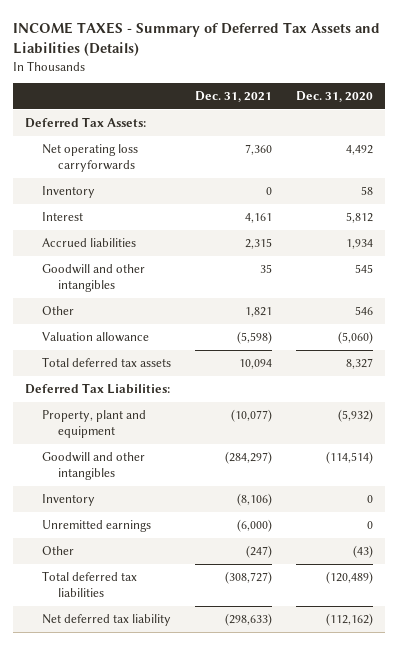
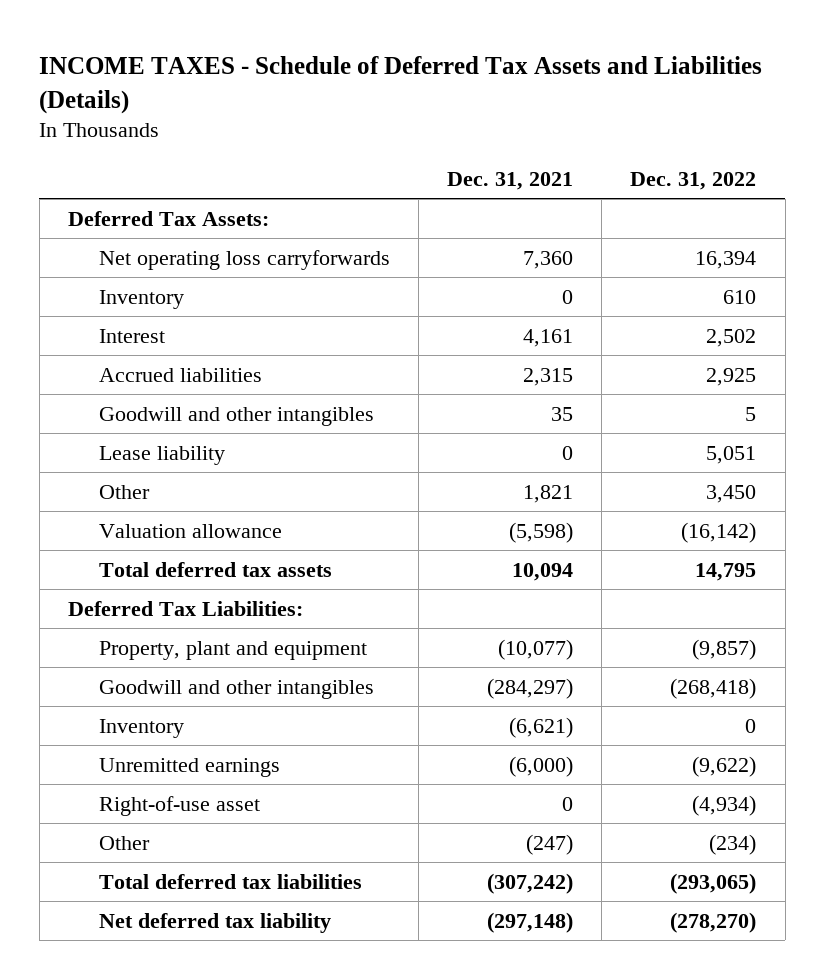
[13,22,381,57] INCOME TAXES - Summary of Deferred Tax Assets and Liabilities (Details) -> [39,55,763,114] INCOME TAXES - Schedule of Deferred Tax Assets and Liabilities (Details)
[295,91,373,103] Dec. 31, 2020 -> none
none -> [630,171,757,190] Dec. 31, 2022
none -> [98,445,225,465] Lease liability
[236,492,272,506] (8,106) -> [508,716,573,738] (6,621)
none -> [98,795,260,816] Right-of-use asset
[224,570,272,584] (308,727) -> [486,872,573,894] (307,242)
[224,612,272,626] (298,633) -> [486,911,573,933] (297,148)

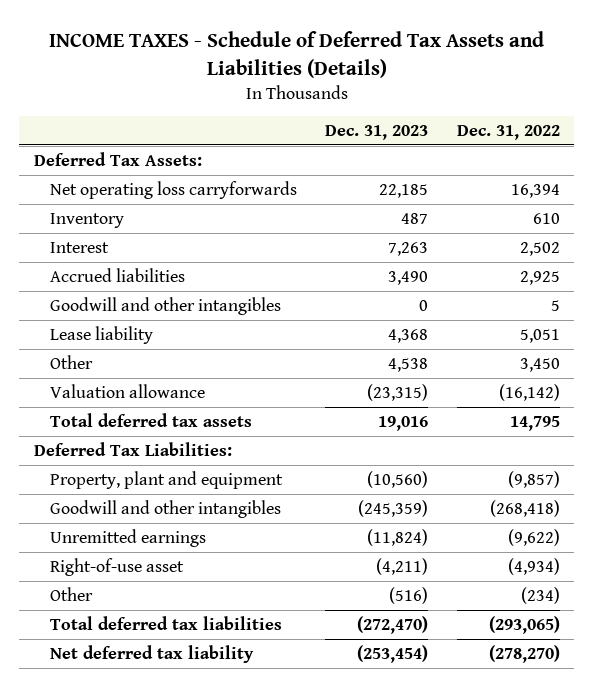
[446,171,573,190] Dec. 31, 2021 -> none
none -> [325,125,429,141] Dec. 31, 2023
[98,718,184,738] Inventory -> none

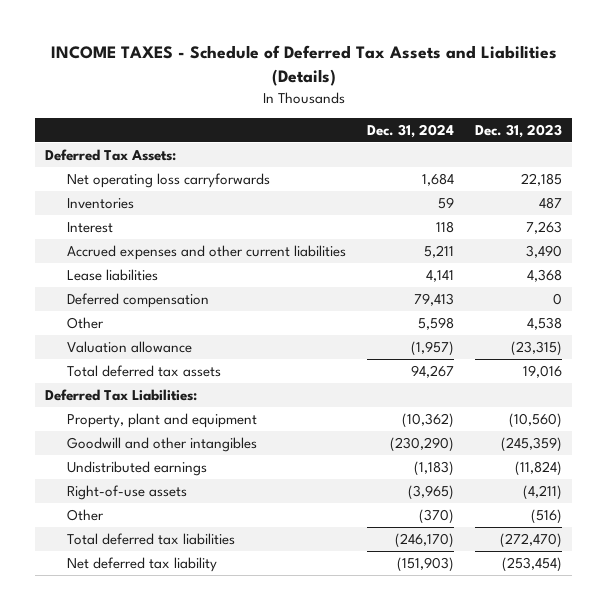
[456,125,560,141] Dec. 31, 2022 -> none
none -> [366,123,454,138] Dec. 31, 2024
[50,212,125,228] Inventory -> [67,197,135,209] Inventories
[50,296,282,315] Goodwill and other intangibles -> none
[50,267,186,282] Accrued liabilities -> [67,244,347,260] Accrued expenses and other current liabilities
[50,325,154,344] Lease liability -> [67,268,159,281] Lease liabilities
none -> [67,292,210,308] Deferred compensation
[50,528,207,547] Unremitted earnings -> [67,460,208,476] Undistributed earnings
[50,557,185,576] Right-of-use asset -> [67,484,188,500] Right-of-use assets

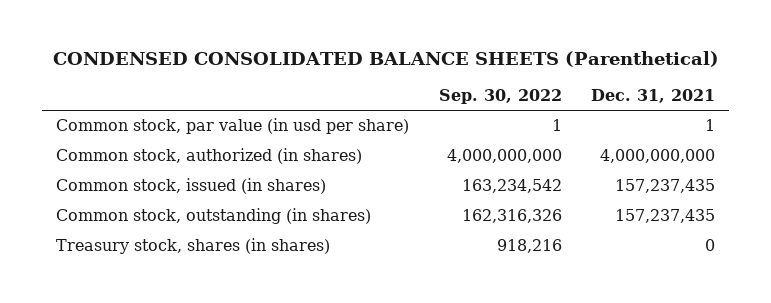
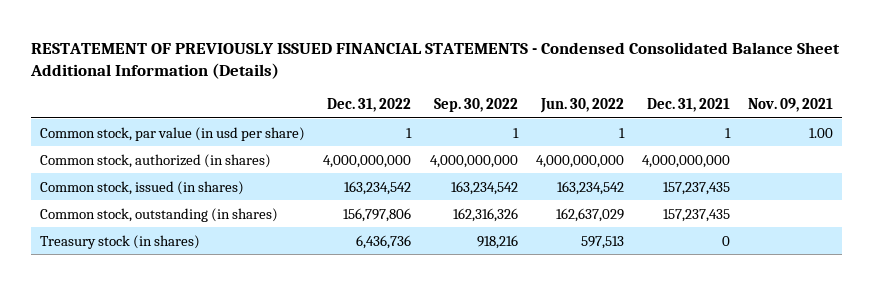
[52,51,719,68] CONDENSED CONSOLIDATED BALANCE SHEETS (Parenthetical) -> [30,41,841,80] RESTATEMENT OF PREVIOUSLY ISSUED FINANCIAL STATEMENTS - Condensed Consolidated Balance Sheet Additional Information (Details)
none -> [327,98,412,113] Dec. 31, 2022
none -> [539,98,624,114] Jun. 30, 2022
none -> [748,98,834,113] Nov. 09, 2021
[56,238,331,255] Treasury stock, shares (in shares) -> [40,234,201,249] Treasury stock (in shares)

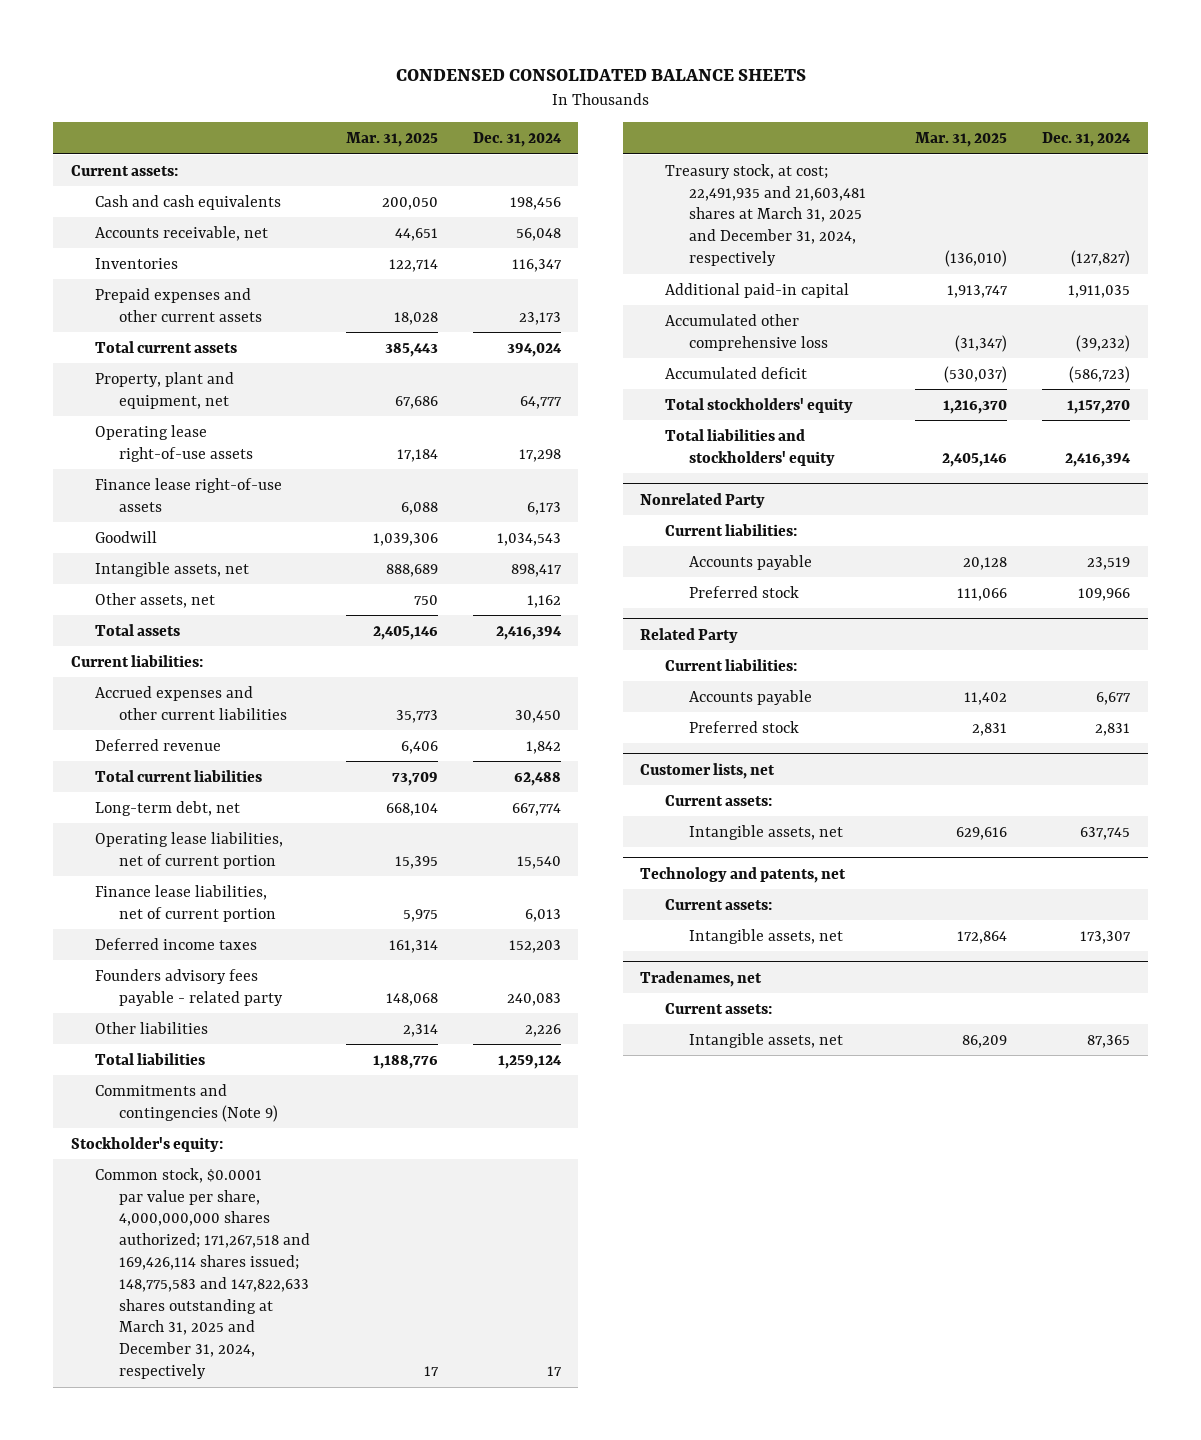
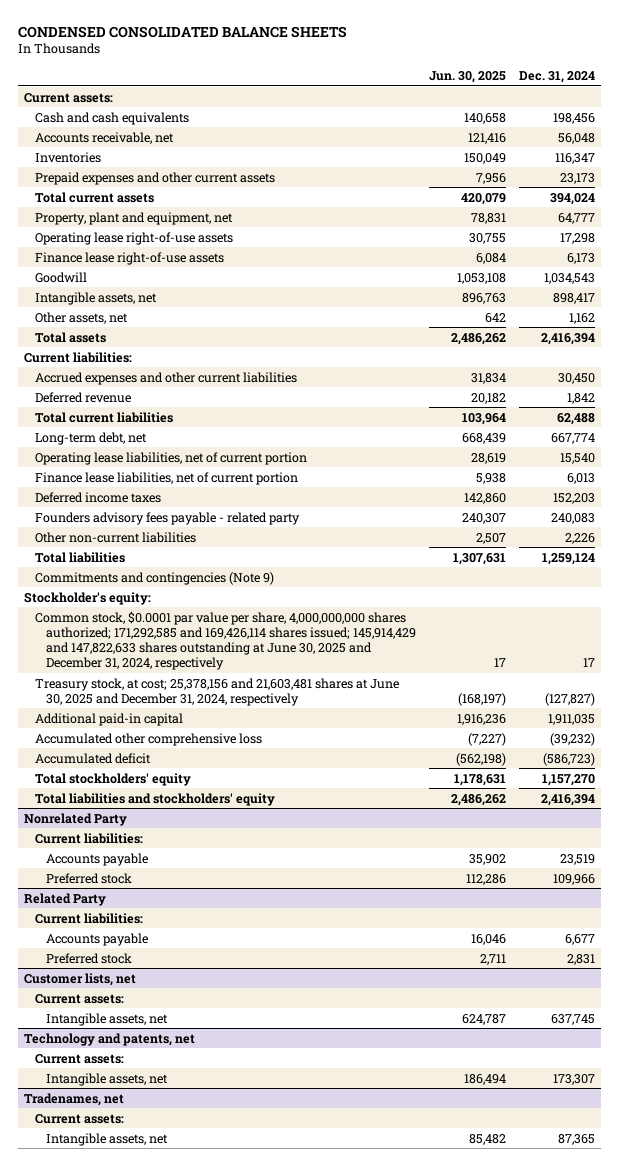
[345,132,438,148] Mar. 31, 2025 -> none
none -> [428,71,506,84] Jun. 30, 2025
[95,1021,209,1034] Other liabilities -> [35,531,197,543] Other non-current liabilities
[95,1167,311,1379] Common stock, $0.0001 par value per share, 4,000,000,000 shares authorized; 171,267,518 and 169,426,114 shares issued; 148,775,583 and 147,822,633 shares outstanding at March 31, 2025 and December 31, 2024, respectively -> [35,610,417,670] Common stock, $0.0001 par value per share, 4,000,000,000 shares authorized; 171,292,585 and 169,426,114 shares issued; 145,914,429 and 147,822,633 shares outstanding at June 30, 2025 and December 31, 2024, respectively
[664,163,866,266] Treasury stock, at cost; 22,491,935 and 21,603,481 shares at March 31, 2025 and December 31, 2024, respectively -> [35,677,400,706] Treasury stock, at cost; 25,378,156 and 21,603,481 shares at June 30, 2025 and December 31, 2024, respectively

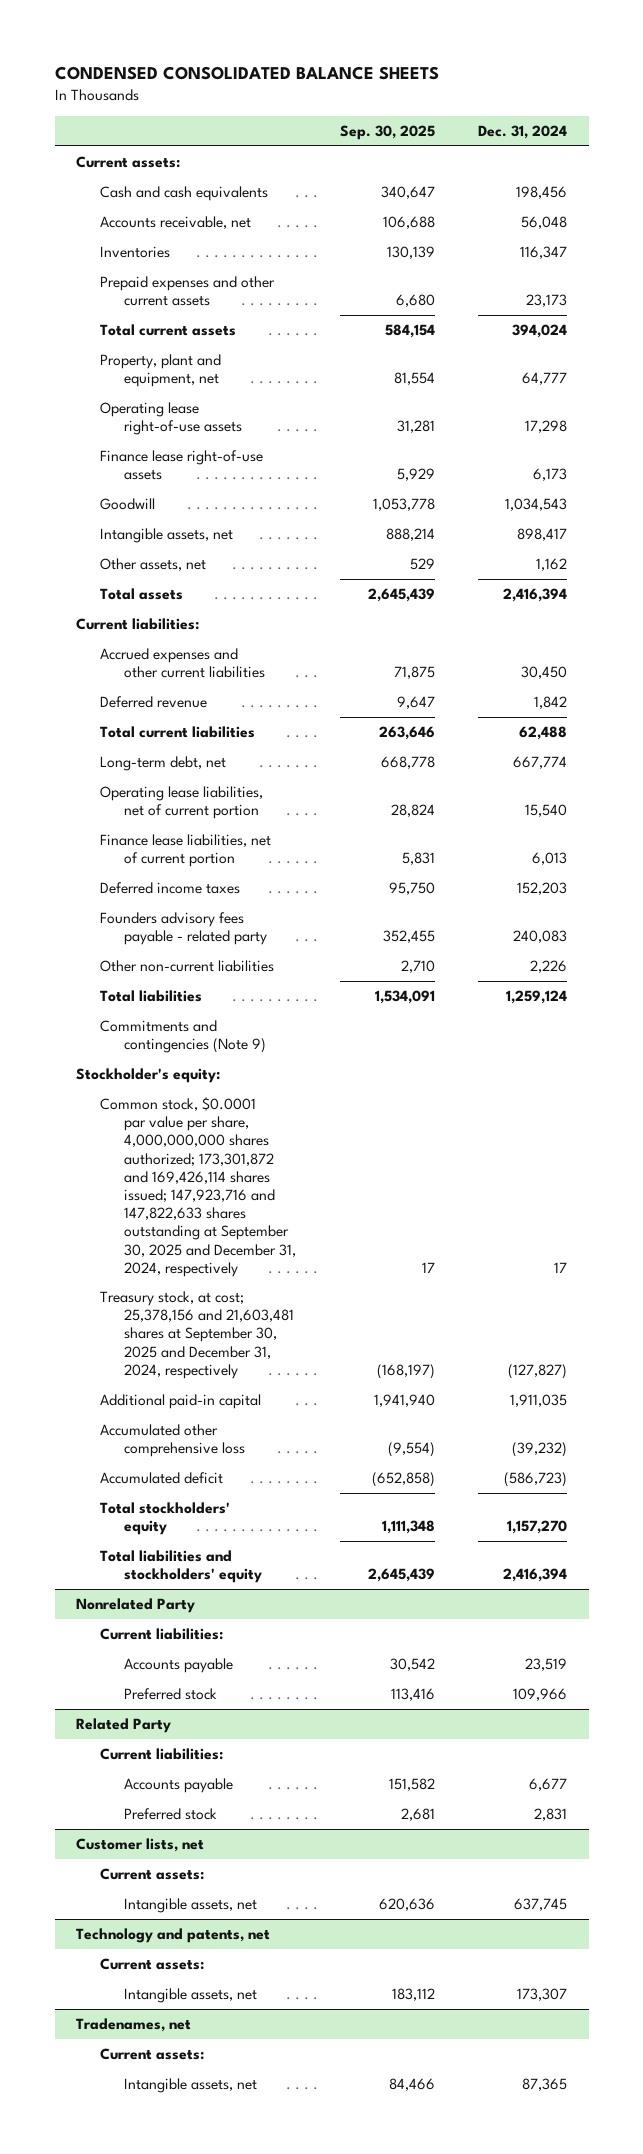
[428,71,506,84] Jun. 30, 2025 -> none
none -> [339,125,435,141] Sep. 30, 2025
[35,610,417,670] Common stock, $0.0001 par value per share, 4,000,000,000 shares authorized; 171,292,585 and 169,426,114 shares issued; 145,914,429 and 147,822,633 shares outstanding at June 30, 2025 and December 31, 2024, respectively -> [100,1097,297,1277] Common stock, $0.0001 par value per share, 4,000,000,000 shares authorized; 173,301,872 and 169,426,114 shares issued; 147,923,716 and 147,822,633 shares outstanding at September 30, 2025 and December 31, 2024, respectively
[35,677,400,706] Treasury stock, at cost; 25,378,156 and 21,603,481 shares at June 30, 2025 and December 31, 2024, respectively -> [100,1291,295,1379] Treasury stock, at cost; 25,378,156 and 21,603,481 shares at September 30, 2025 and December 31, 2024, respectively

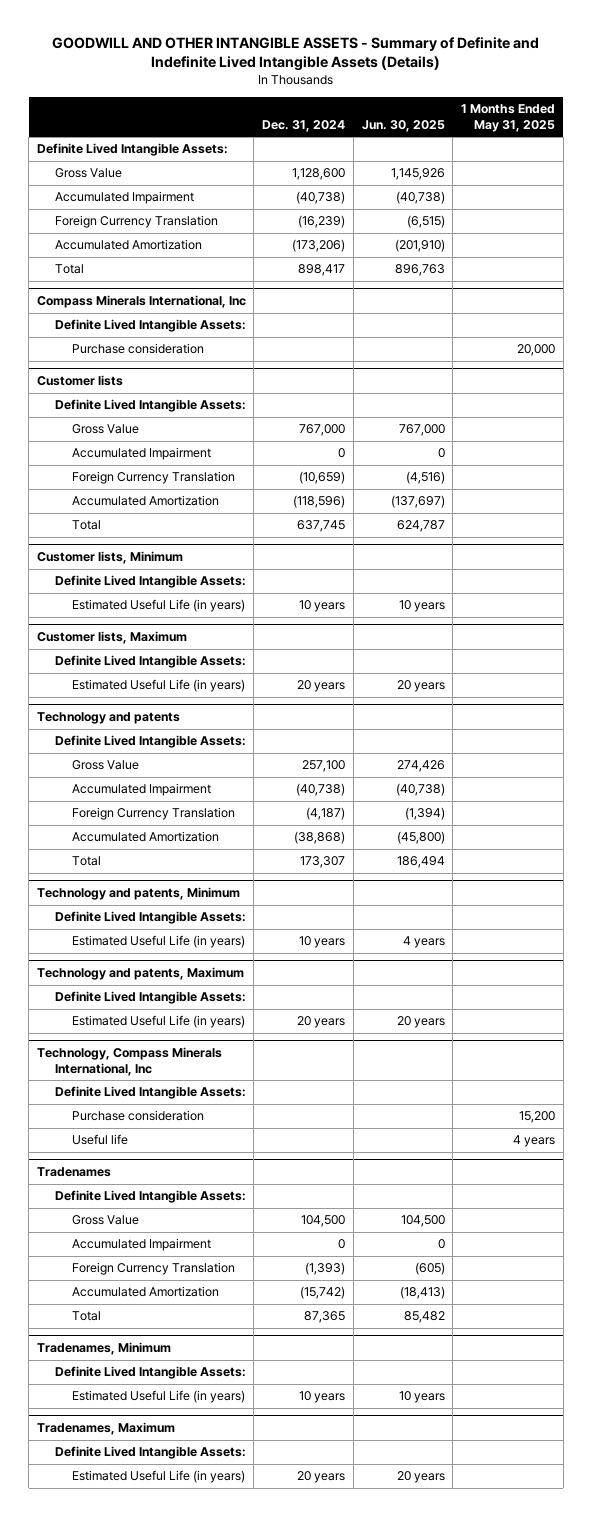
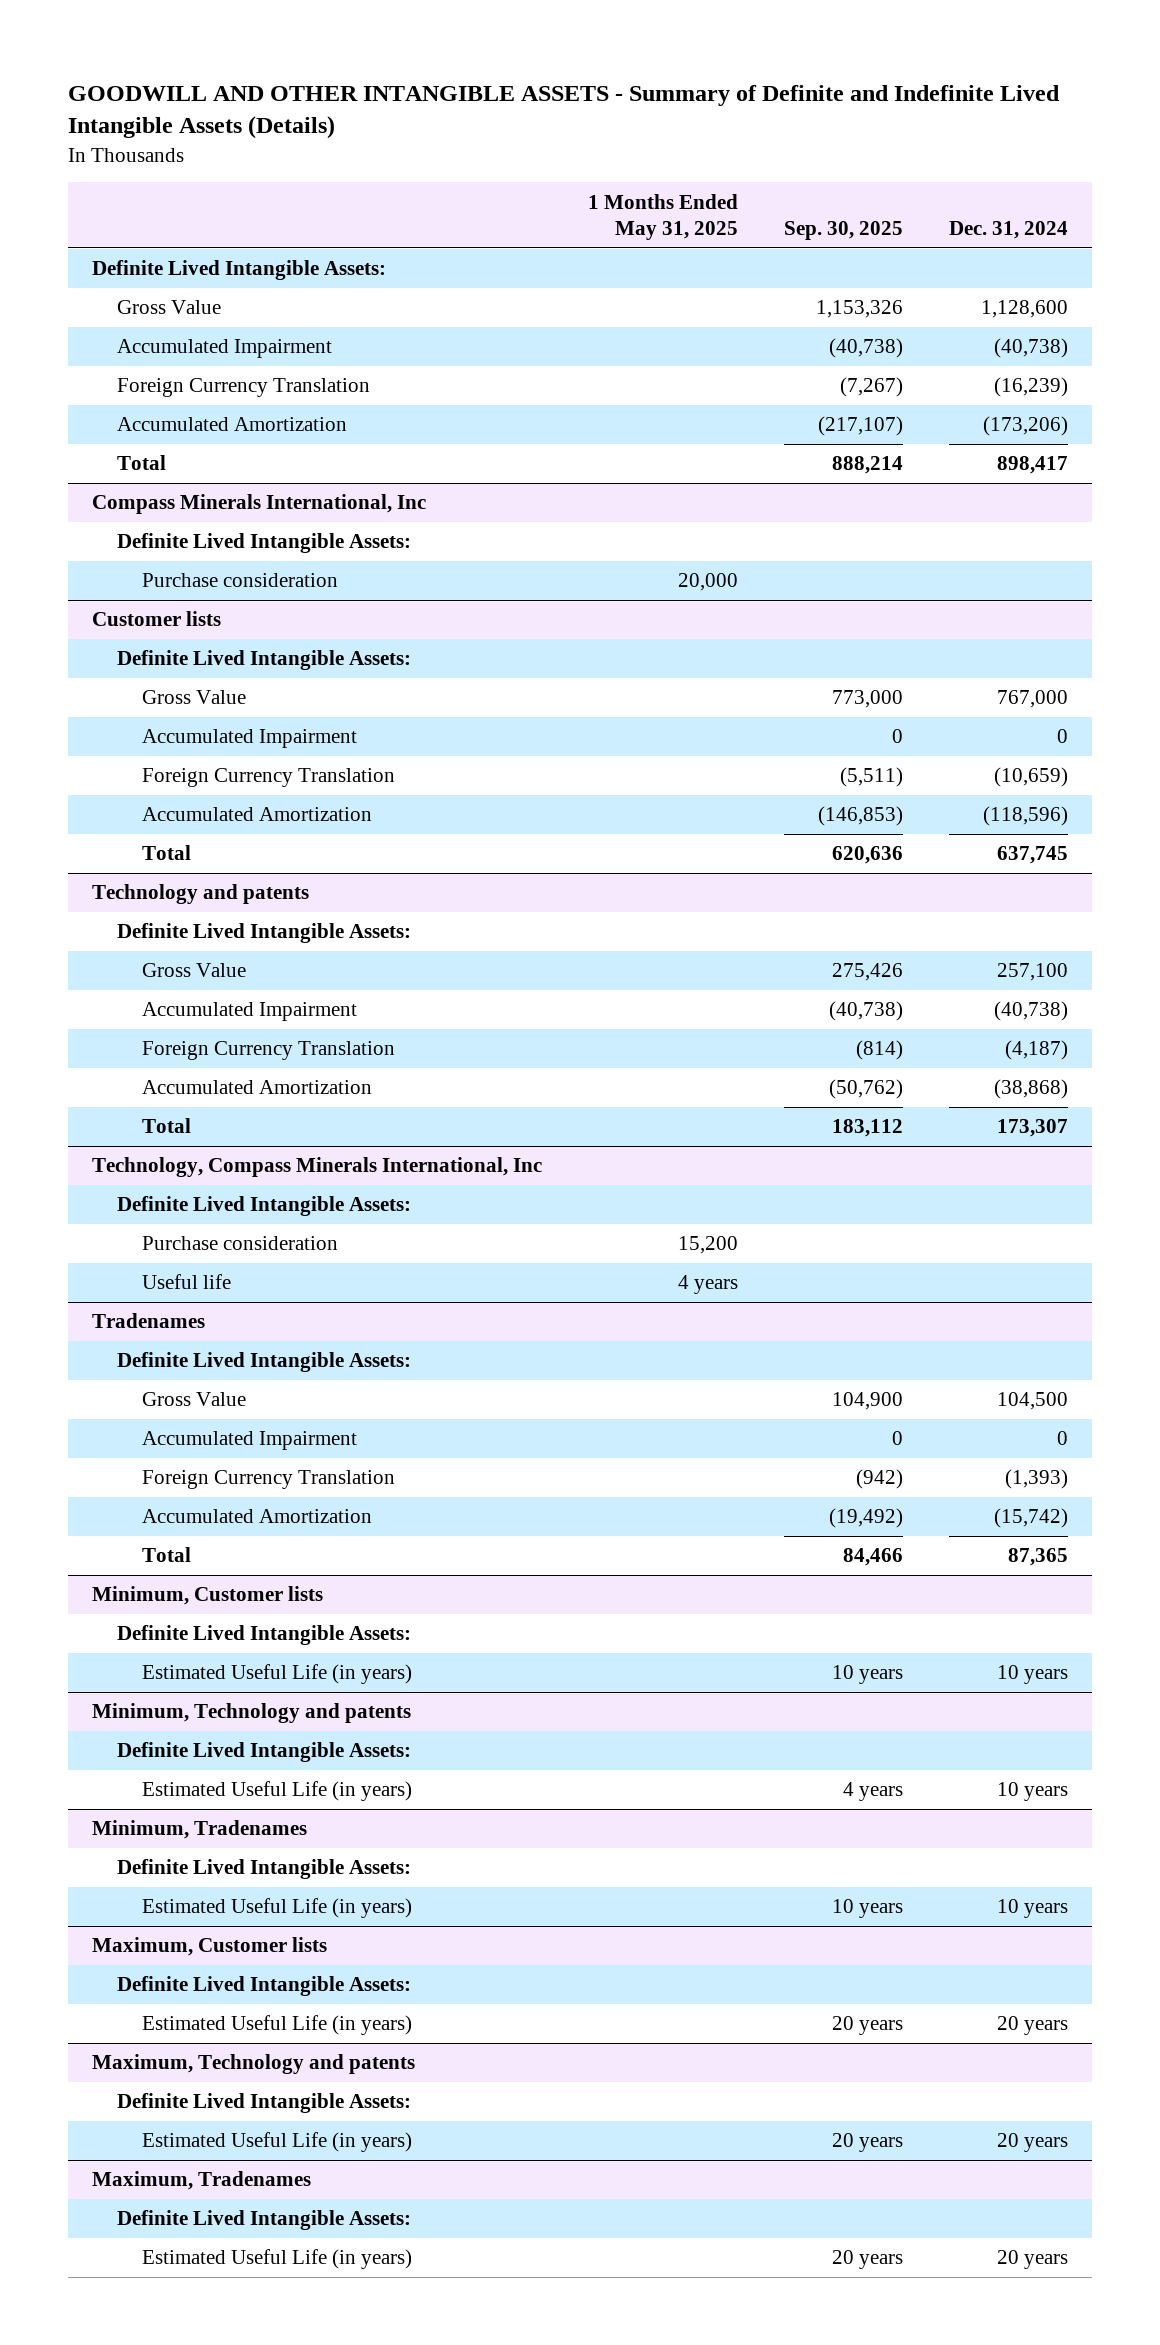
[361,120,445,133] Jun. 30, 2025 -> none
none -> [784,220,904,240] Sep. 30, 2025
[36,551,183,565] Customer lists, Minimum -> none
[54,575,246,589] Definite Lived Intangible Assets: -> none
[72,599,246,613] Estimated Useful Life (in years) -> none
[36,631,187,645] Customer lists, Maximum -> none
[54,655,246,669] Definite Lived Intangible Assets: -> none
[72,679,246,693] Estimated Useful Life (in years) -> none
[36,887,240,901] Technology and patents, Minimum -> none
[54,911,246,925] Definite Lived Intangible Assets: -> none
[72,935,246,949] Estimated Useful Life (in years) -> none
[36,967,244,981] Technology and patents, Maximum -> none
[54,991,246,1005] Definite Lived Intangible Assets: -> none
[72,1015,246,1029] Estimated Useful Life (in years) -> none
[36,1342,171,1356] Tradenames, Minimum -> none
none -> [91,1586,323,1606] Minimum, Customer lists
[36,1422,175,1436] Tradenames, Maximum -> none
none -> [91,1703,411,1724] Minimum, Technology and patents
none -> [142,1781,413,1802] Estimated Useful Life (in years)
none -> [91,1820,307,1840] Minimum, Tradenames
none -> [116,1859,411,1880] Definite Lived Intangible Assets:
none -> [142,1898,413,1919] Estimated Useful Life (in years)
none -> [91,1937,327,1957] Maximum, Customer lists
none -> [116,1976,411,1997] Definite Lived Intangible Assets:
none -> [91,2054,415,2075] Maximum, Technology and patents
none -> [116,2093,411,2114] Definite Lived Intangible Assets:
none -> [142,2132,413,2153] Estimated Useful Life (in years)
none -> [91,2171,311,2191] Maximum, Tradenames
none -> [116,2210,411,2231] Definite Lived Intangible Assets:
none -> [142,2249,413,2270] Estimated Useful Life (in years)

